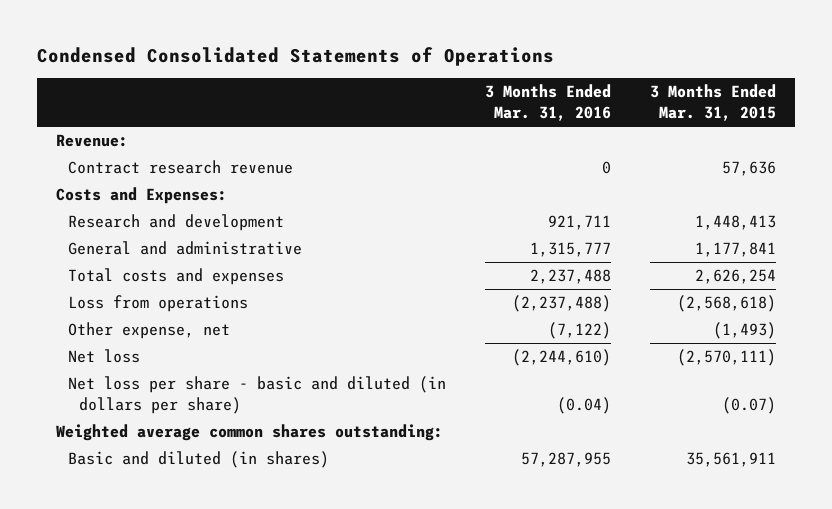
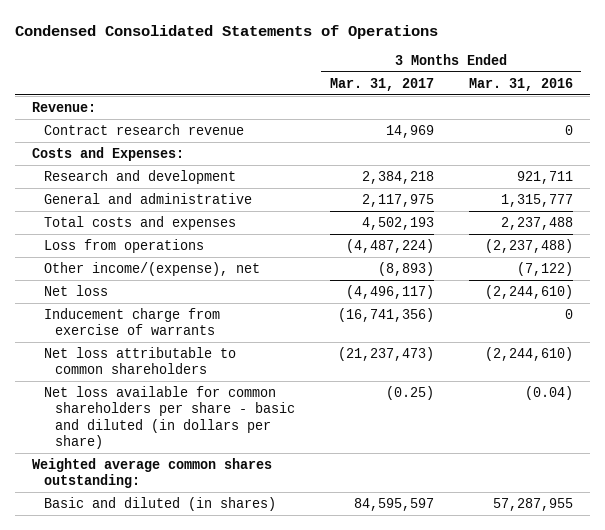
[649,84,776,122] 3 Months Ended Mar. 31, 2015 -> none
none -> [330,77,435,91] Mar. 31, 2017
[67,322,230,340] Other expense, net -> [43,261,260,276] Other income/(expense), net
none -> [43,307,220,336] Inducement charge from exercise of warrants
none -> [43,346,236,375] Net loss attributable to common shareholders
[67,376,446,415] Net loss per share - basic and diluted (in dollars per share) -> [43,385,296,449] Net loss available for common shareholders per share - basic and diluted (in dollars per share)

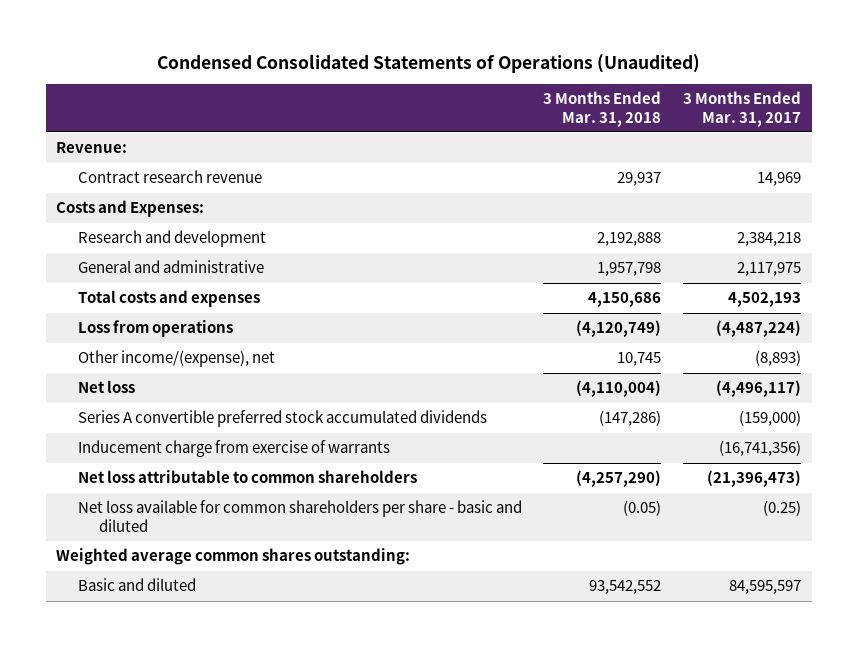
[14,24,438,39] Condensed Consolidated Statements of Operations -> [156,53,700,73] Condensed Consolidated Statements of Operations (Unaudited)
[468,77,573,91] Mar. 31, 2016 -> none
none -> [543,91,662,127] 3 Months Ended Mar. 31, 2018
none -> [77,410,487,428] Series A convertible preferred stock accumulated dividends
[338,346,435,361] (21,237,473) -> [707,470,802,488] (21,396,473)
[43,385,296,449] Net loss available for common shareholders per share - basic and diluted (in dollars per share) -> [77,500,522,532] Net loss available for common shareholders per share - basic and diluted
[43,496,276,511] Basic and diluted (in shares) -> [77,578,196,592] Basic and diluted

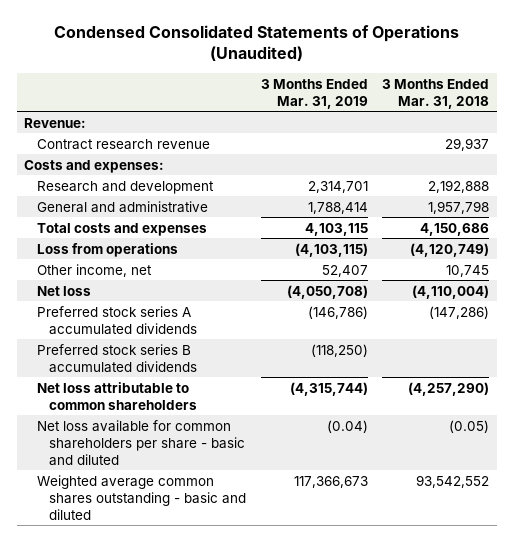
[683,91,802,127] 3 Months Ended Mar. 31, 2017 -> none
none -> [260,78,368,109] 3 Months Ended Mar. 31, 2019
[56,200,205,218] Costs and Expenses: -> [24,159,165,173] Costs and expenses:
[77,350,275,368] Other income/(expense), net -> [36,263,152,277] Other income, net
[77,440,390,458] Inducement charge from exercise of warrants -> none
[77,410,487,428] Series A convertible preferred stock accumulated dividends -> [36,305,198,335] Preferred stock series A accumulated dividends
none -> [36,343,198,373] Preferred stock series B accumulated dividends
[56,548,411,566] Weighted average common shares outstanding: -> none
[77,578,196,592] Basic and diluted -> [36,474,247,520] Weighted average common shares outstanding - basic and diluted

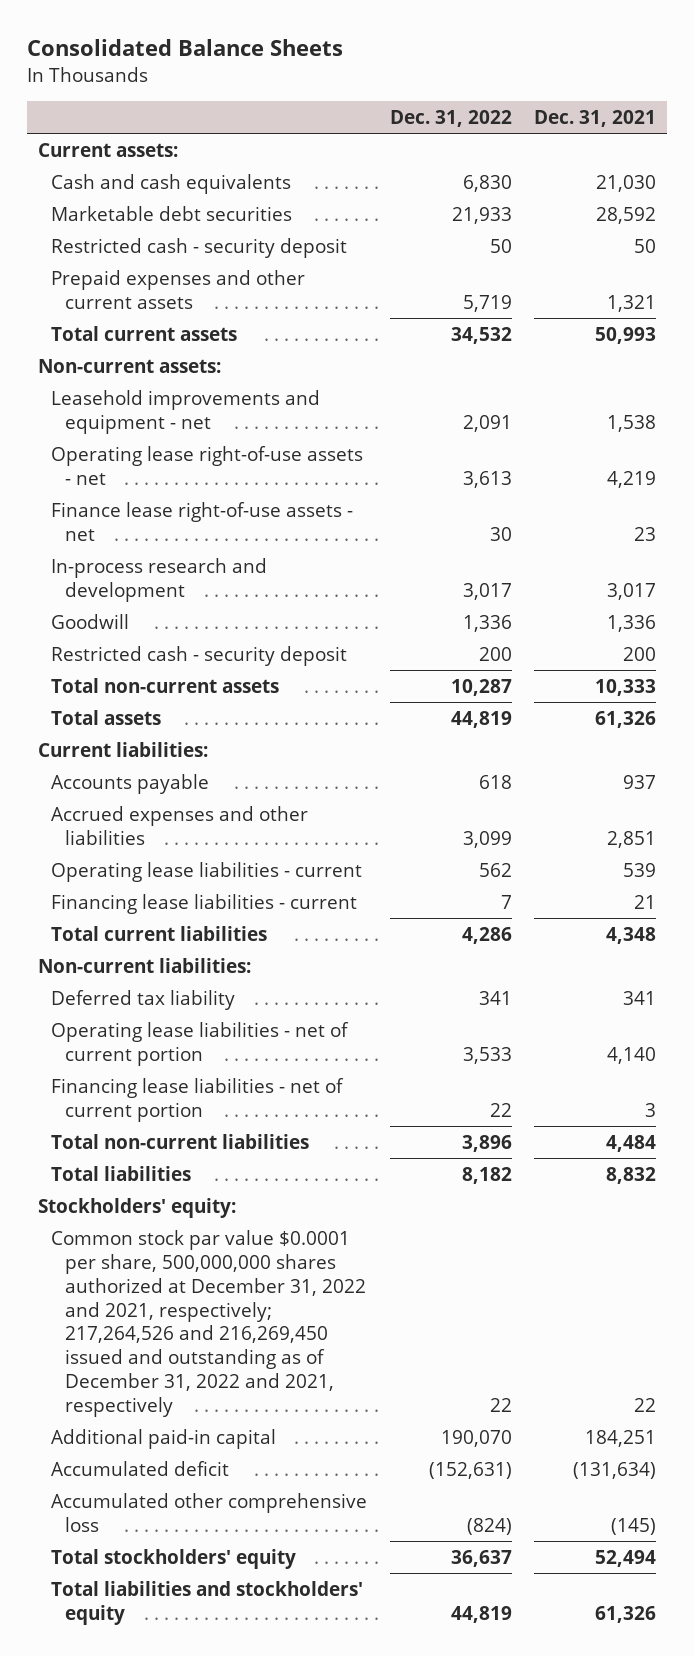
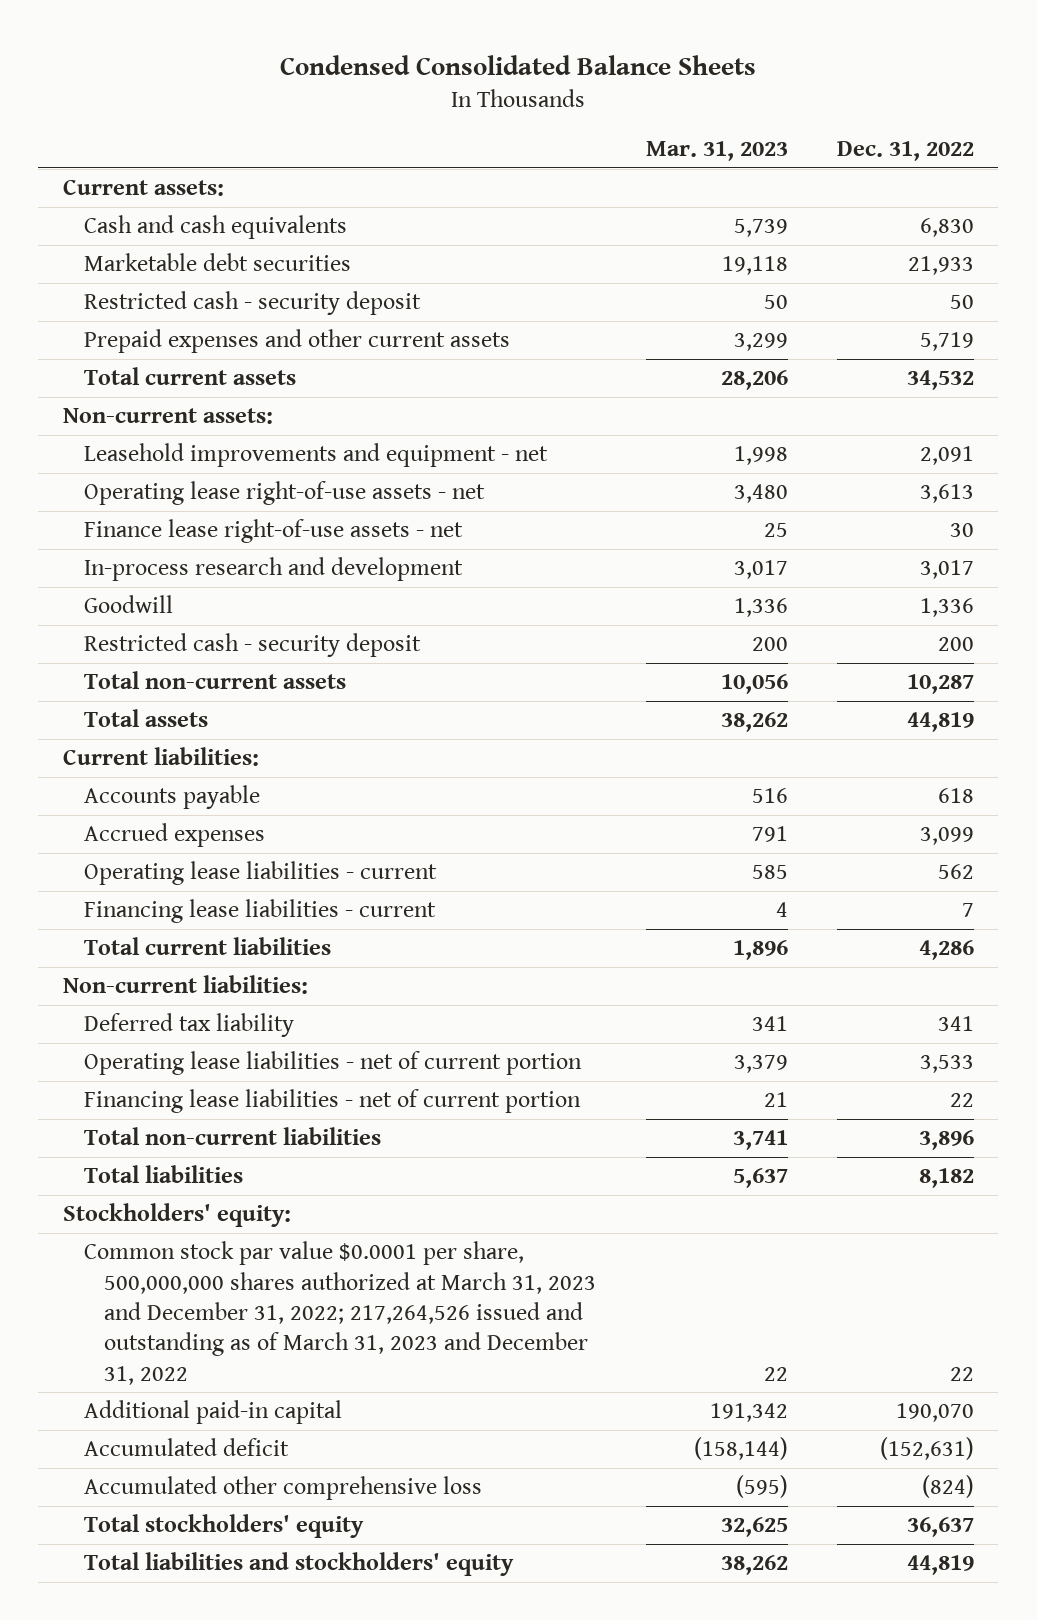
[26,39,343,57] Consolidated Balance Sheets -> [280,54,757,75] Condensed Consolidated Balance Sheets
[534,109,657,127] Dec. 31, 2021 -> none
none -> [645,141,788,162] Mar. 31, 2023
[51,805,309,845] Accrued expenses and other liabilities -> [83,823,265,848] Accrued expenses
[51,1229,367,1418] Common stock par value $0.0001 per share, 500,000,000 shares authorized at December 31, 2022 and 2021, respectively; 217,264,526 and 216,269,450 issued and outstanding as of December 31, 2022 and 2021, respectively -> [83,1241,597,1385] Common stock par value $0.0001 per share, 500,000,000 shares authorized at March 31, 2023 and December 31, 2022; 217,264,526 issued and outstanding as of March 31, 2023 and December 31, 2022

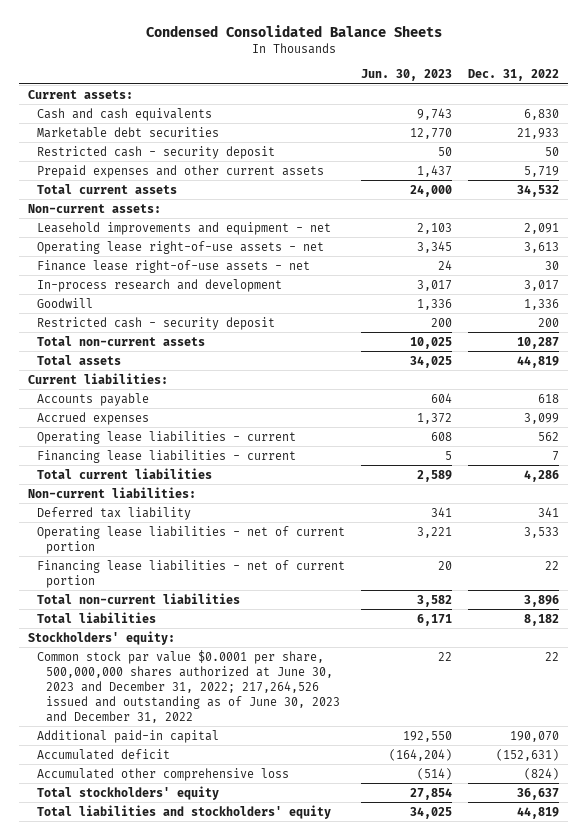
[645,141,788,162] Mar. 31, 2023 -> none
none -> [360,69,452,82] Jun. 30, 2023
[83,1241,597,1385] Common stock par value $0.0001 per share, 500,000,000 shares authorized at March 31, 2023 and December 31, 2022; 217,264,526 issued and outstanding as of March 31, 2023 and December 31, 2022 -> [36,649,340,723] Common stock par value $0.0001 per share, 500,000,000 shares authorized at June 30, 2023 and December 31, 2022; 217,264,526 issued and outstanding as of June 30, 2023 and December 31, 2022

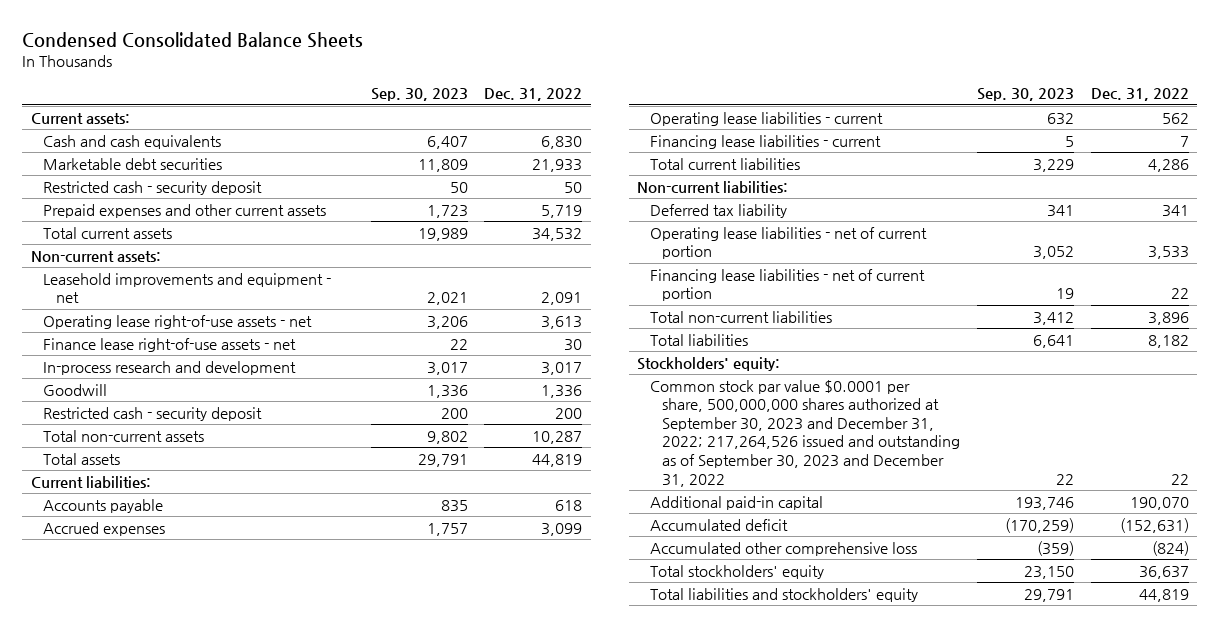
[360,69,452,82] Jun. 30, 2023 -> none
none -> [370,88,468,102] Sep. 30, 2023
[36,649,340,723] Common stock par value $0.0001 per share, 500,000,000 shares authorized at June 30, 2023 and December 31, 2022; 217,264,526 issued and outstanding as of June 30, 2023 and December 31, 2022 -> [649,379,961,487] Common stock par value $0.0001 per share, 500,000,000 shares authorized at September 30, 2023 and December 31, 2022; 217,264,526 issued and outstanding as of September 30, 2023 and December 31, 2022

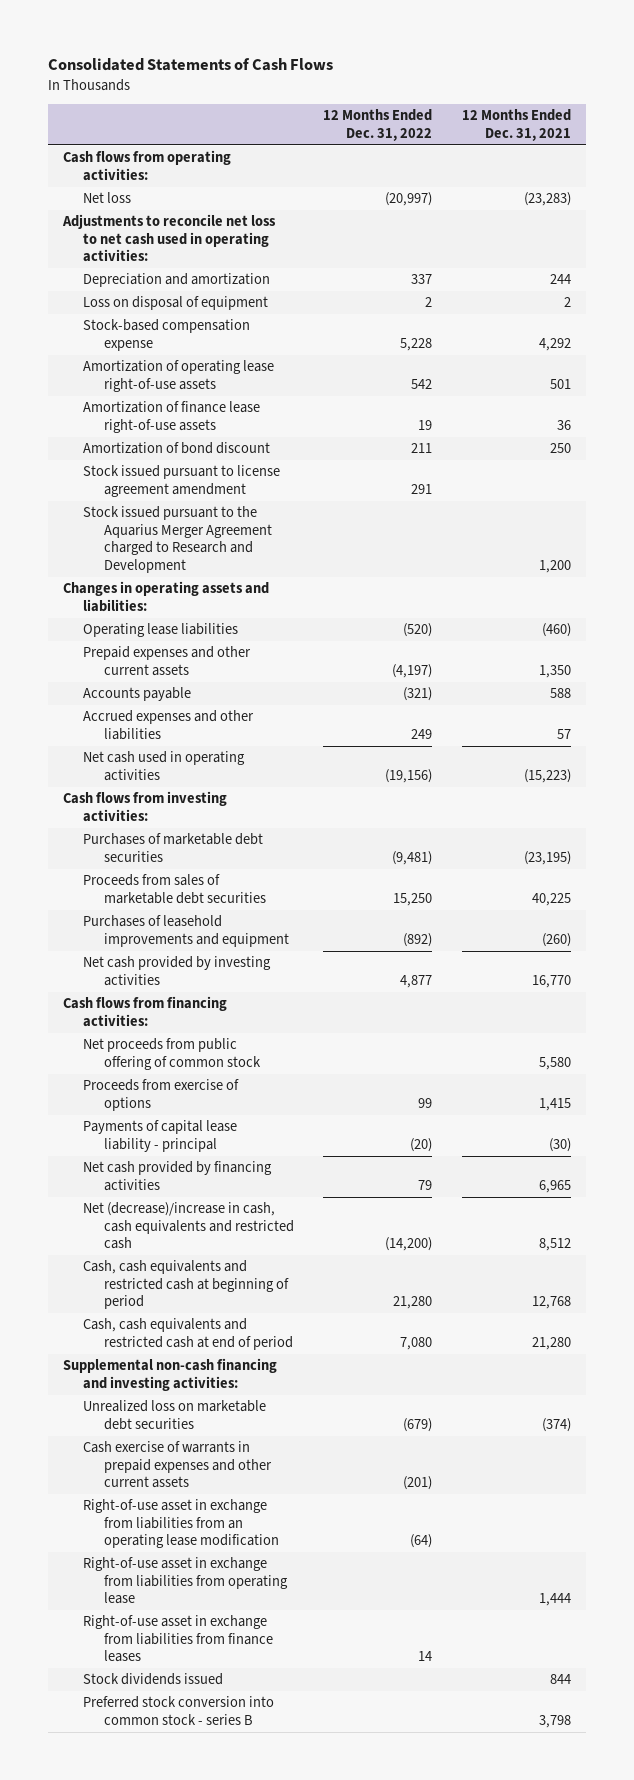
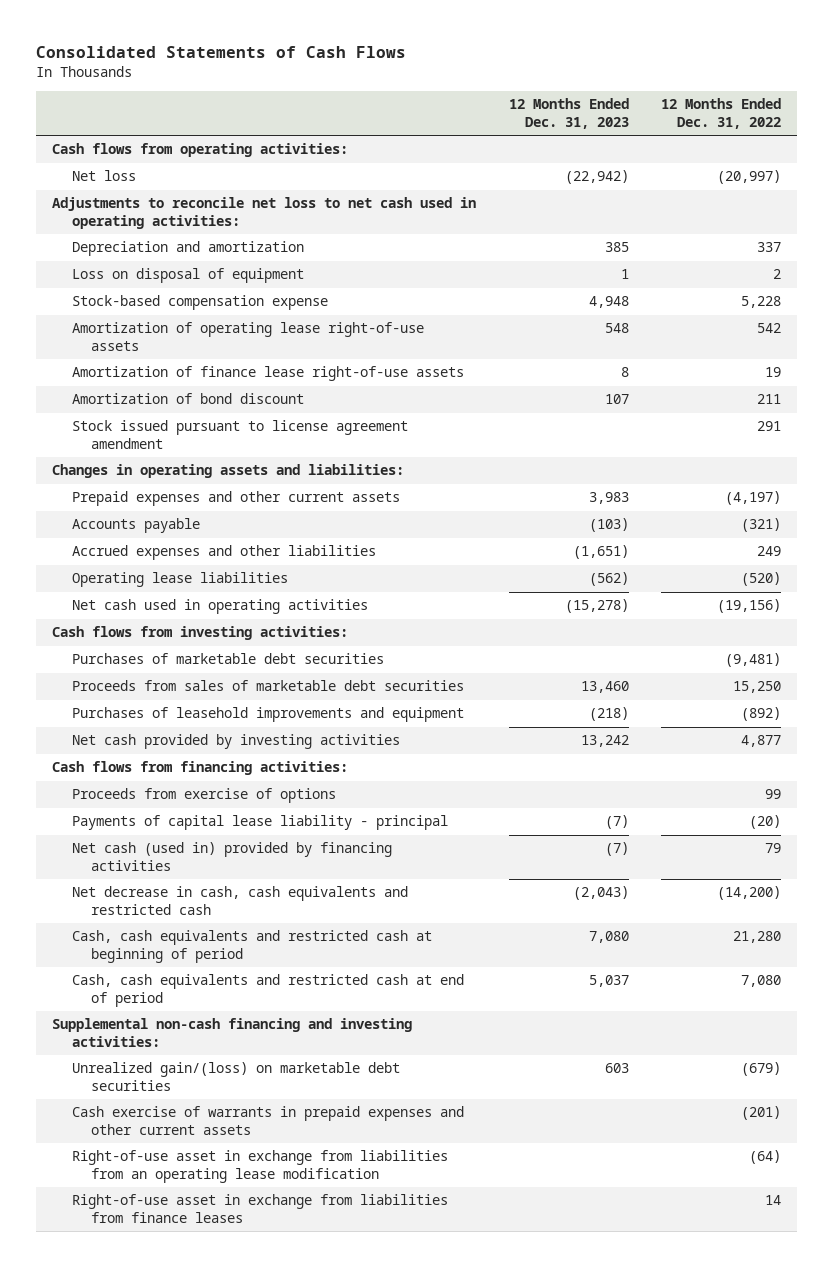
[461,109,571,141] 12 Months Ended Dec. 31, 2021 -> none
none -> [508,98,629,130] 12 Months Ended Dec. 31, 2023
[83,506,272,573] Stock issued pursuant to the Aquarius Merger Agreement charged to Research and Development -> none
[83,623,239,638] Operating lease liabilities -> [71,572,288,588] Operating lease liabilities
[83,1038,261,1070] Net proceeds from public offering of common stock -> none
[83,1161,273,1191] Net cash provided by financing activities -> [71,842,392,872] Net cash (used in) provided by financing activities
[83,1202,294,1250] Net (decrease)/increase in cash, cash equivalents and restricted cash -> [71,886,408,916] Net decrease in cash, cash equivalents and restricted cash
[83,1400,267,1430] Unrealized loss on marketable debt securities -> [71,1062,400,1092] Unrealized gain/(loss) on marketable debt securities
[83,1557,288,1605] Right-of-use asset in exchange from liabilities from operating lease -> none
[83,1673,224,1686] Stock dividends issued -> none
[83,1696,275,1725] Preferred stock conversion into common stock - series B -> none

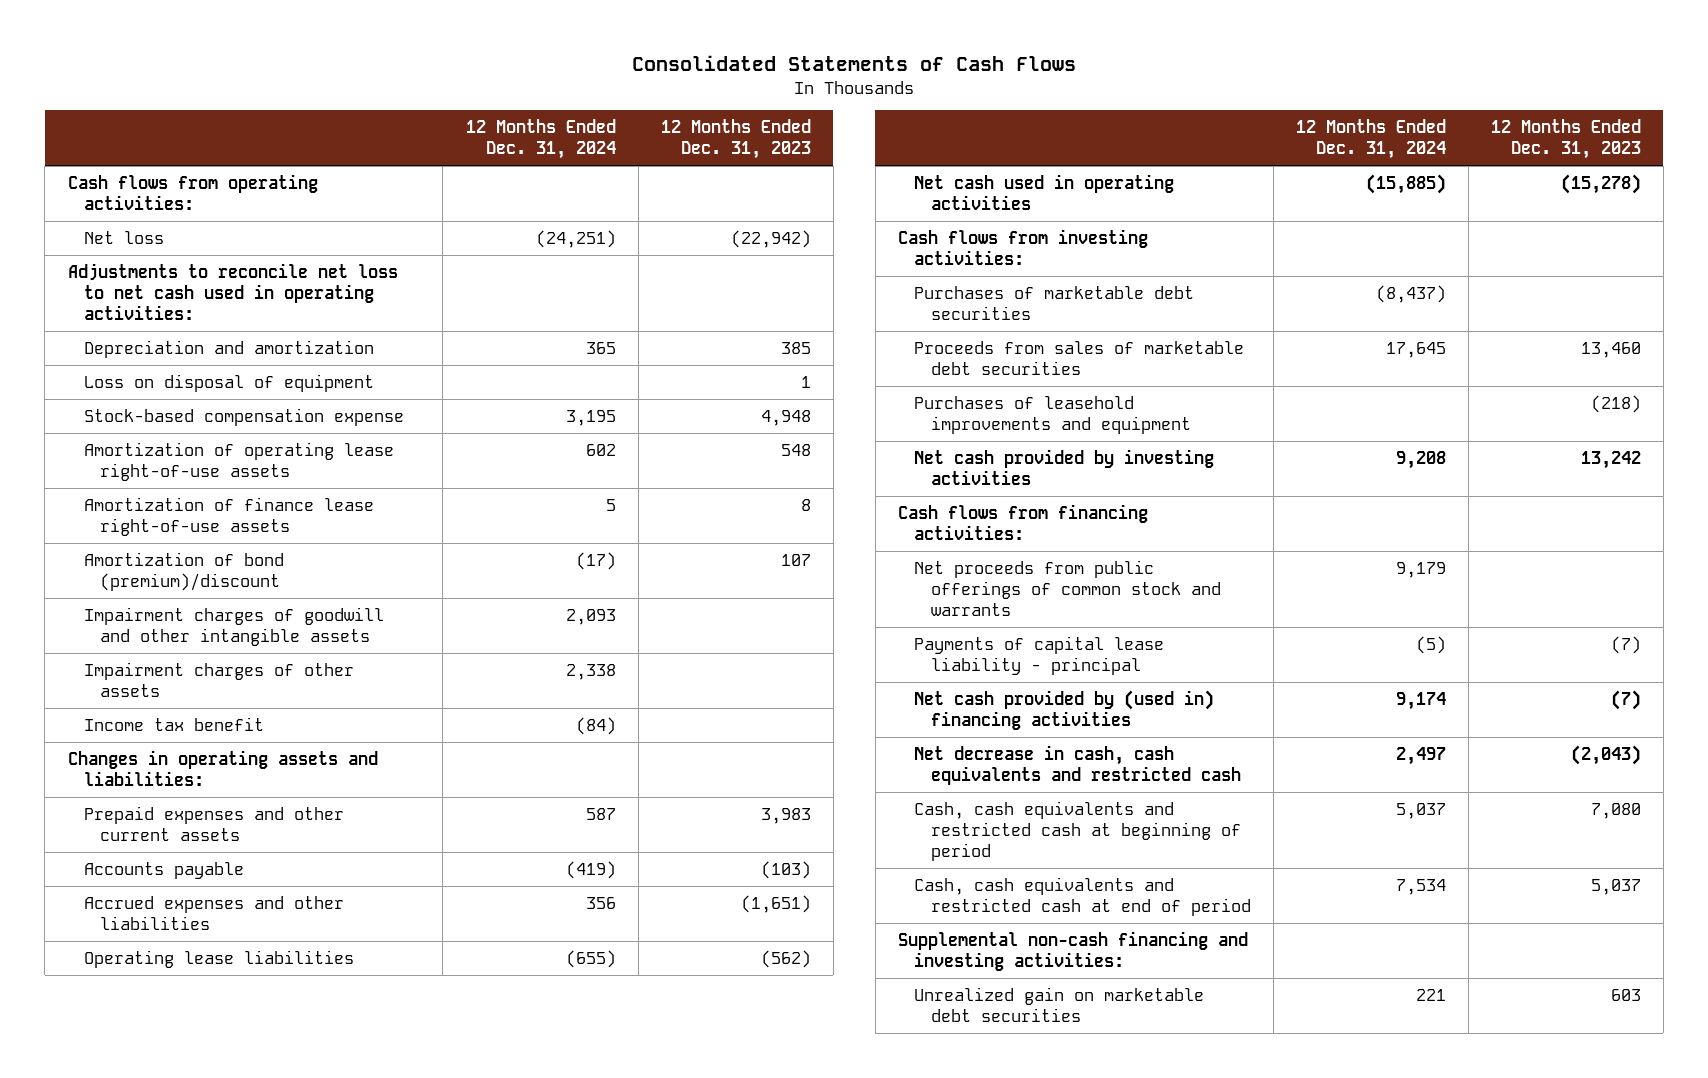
[661,98,782,130] 12 Months Ended Dec. 31, 2022 -> none
none -> [465,119,616,160] 12 Months Ended Dec. 31, 2024
[71,420,408,450] Stock issued pursuant to license agreement amendment -> none
[71,393,304,405] Amortization of bond discount -> [83,551,284,591] Amortization of bond (premium)/discount
none -> [83,606,384,646] Impairment charges of goodwill and other intangible assets
none -> [83,661,354,697] Impairment charges of other assets
none -> [83,716,264,731] Income tax benefit
[71,788,336,804] Proceeds from exercise of options -> none
none -> [914,559,1221,616] Net proceeds from public offerings of common stock and warrants
[71,842,392,872] Net cash (used in) provided by financing activities -> [914,689,1215,730] Net cash provided by (used in) financing activities
[71,1106,464,1136] Cash exercise of warrants in prepaid expenses and other current assets -> none
[71,1150,448,1184] Right-of-use asset in exchange from liabilities from an operating lease modification -> none
[71,1194,448,1224] Right-of-use asset in exchange from liabilities from finance leases -> none
[71,1062,400,1092] Unrealized gain/(loss) on marketable debt securities -> [914,986,1205,1022] Unrealized gain on marketable debt securities

